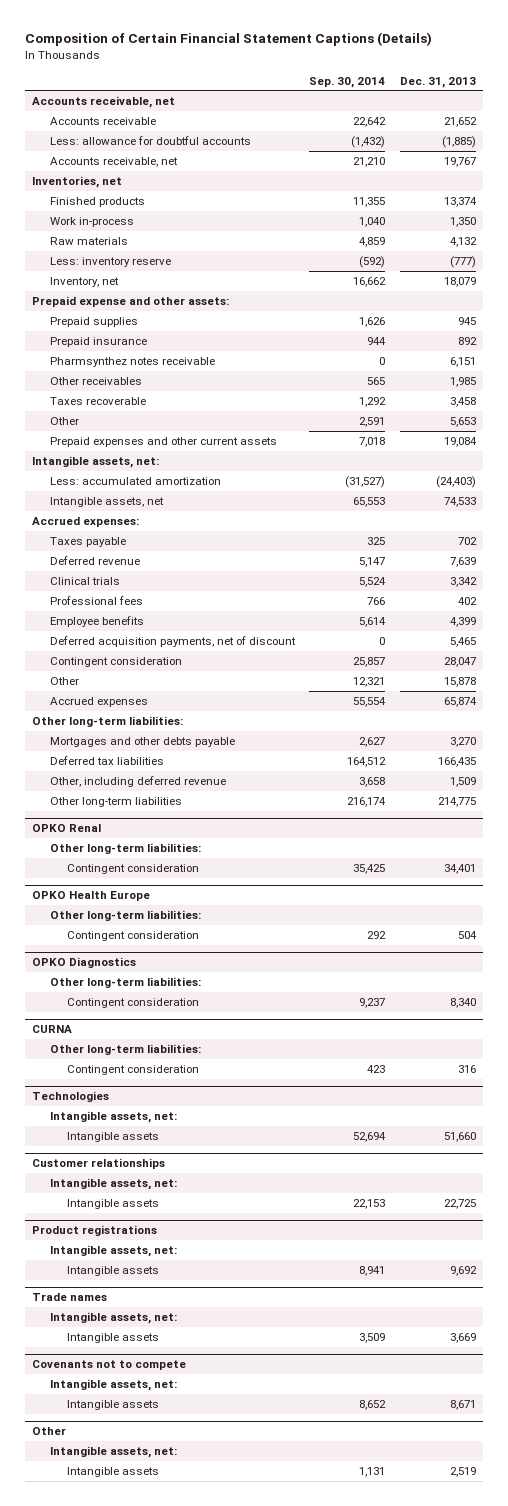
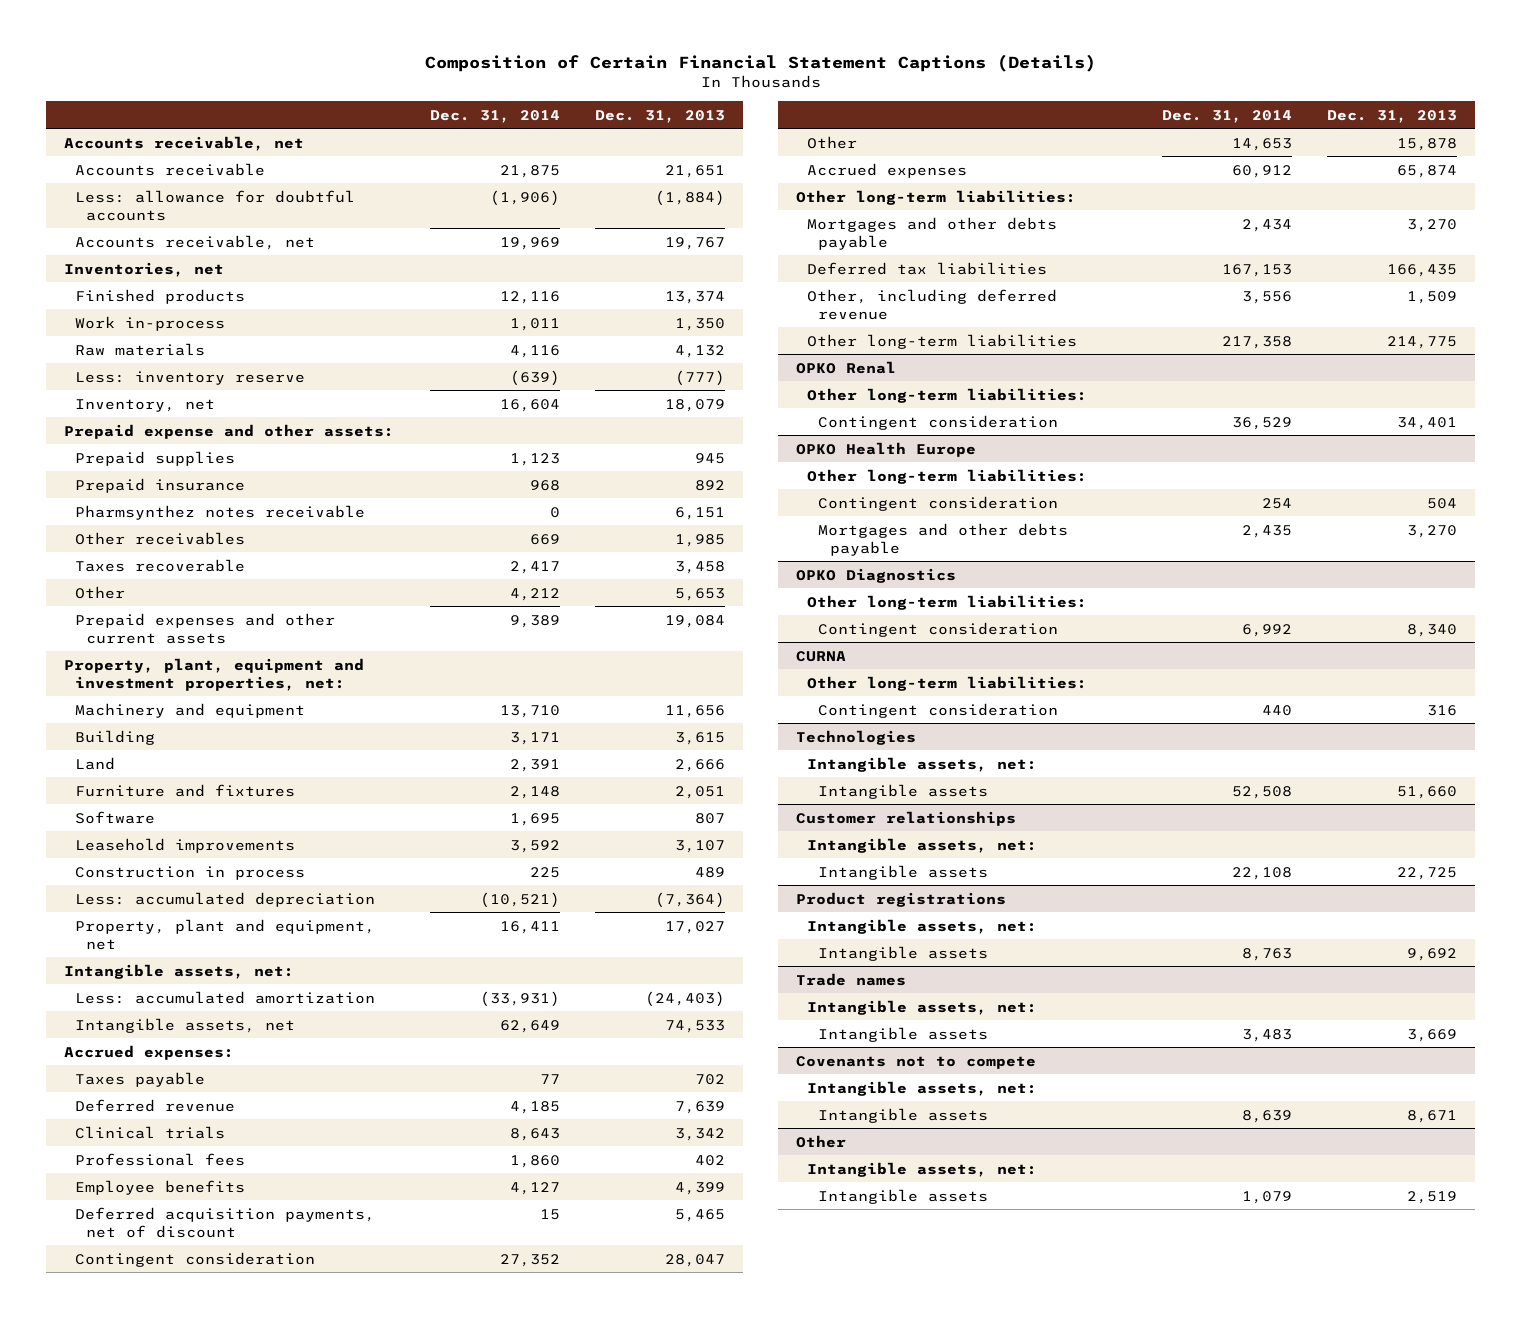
[309,76,386,88] Sep. 30, 2014 -> none
none -> [429,109,560,123] Dec. 31, 2014
[443,117,477,128] 21,652 -> [665,164,726,178] 21,651
[441,136,476,149] (1,885) -> [655,189,726,206] (1,884)
none -> [64,657,365,691] Property, plant, equipment and investment properties, net:
none -> [75,702,306,718] Machinery and equipment
none -> [75,729,156,745] Building
none -> [75,756,116,770] Land
none -> [75,783,296,797] Furniture and fixtures
none -> [75,810,156,824] Software
none -> [75,837,296,853] Leasehold improvements
none -> [75,865,306,880] Construction in process
none -> [75,891,376,907] Less: accumulated depreciation
none -> [75,918,376,950] Property, plant and equipment, net
none -> [818,522,1069,556] Mortgages and other debts payable

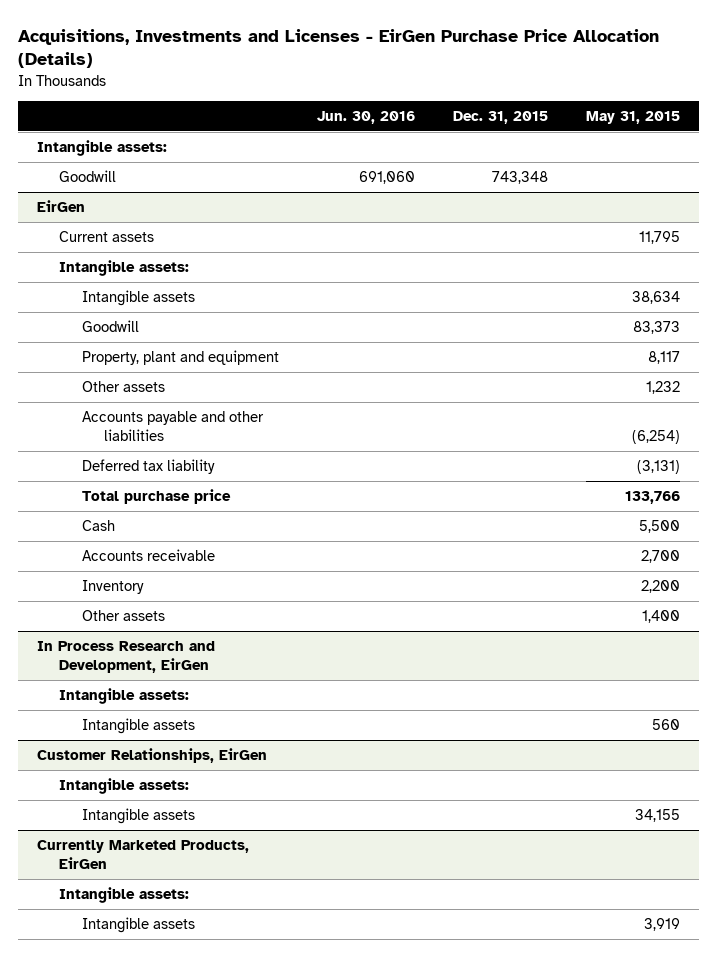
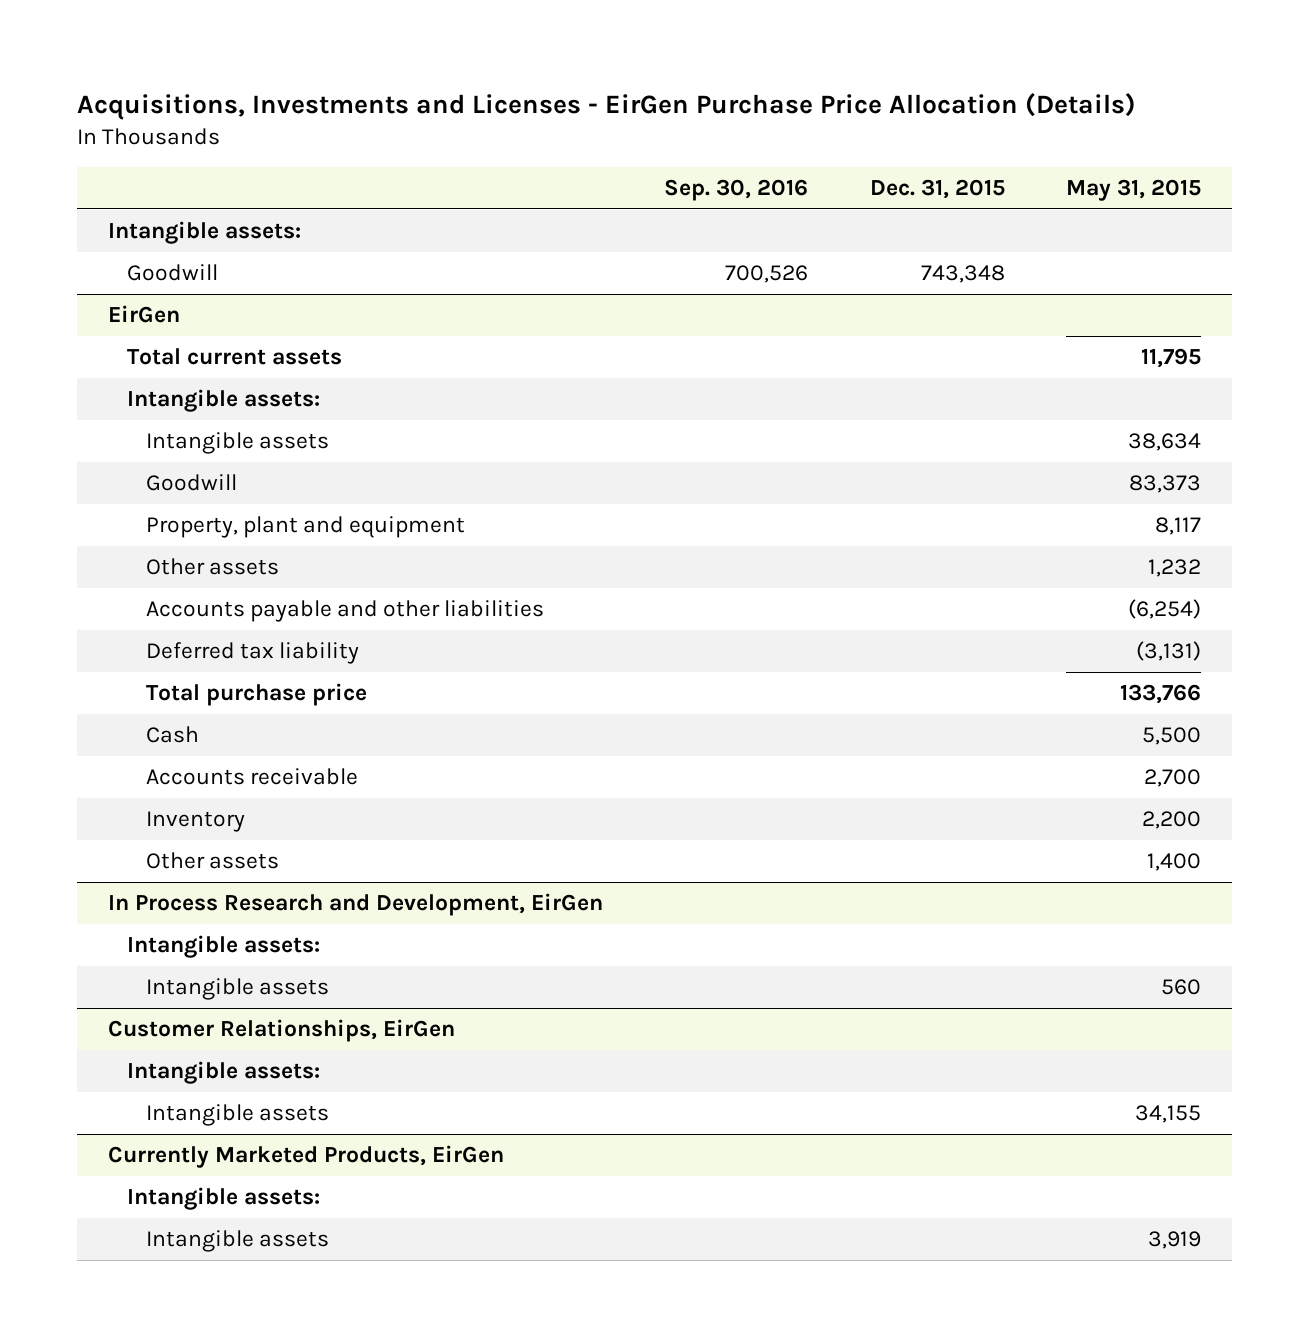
[316,110,415,124] Jun. 30, 2016 -> none
none -> [664,178,809,201] Sep. 30, 2016
[59,231,155,243] Current assets -> [127,348,343,366] Total current assets

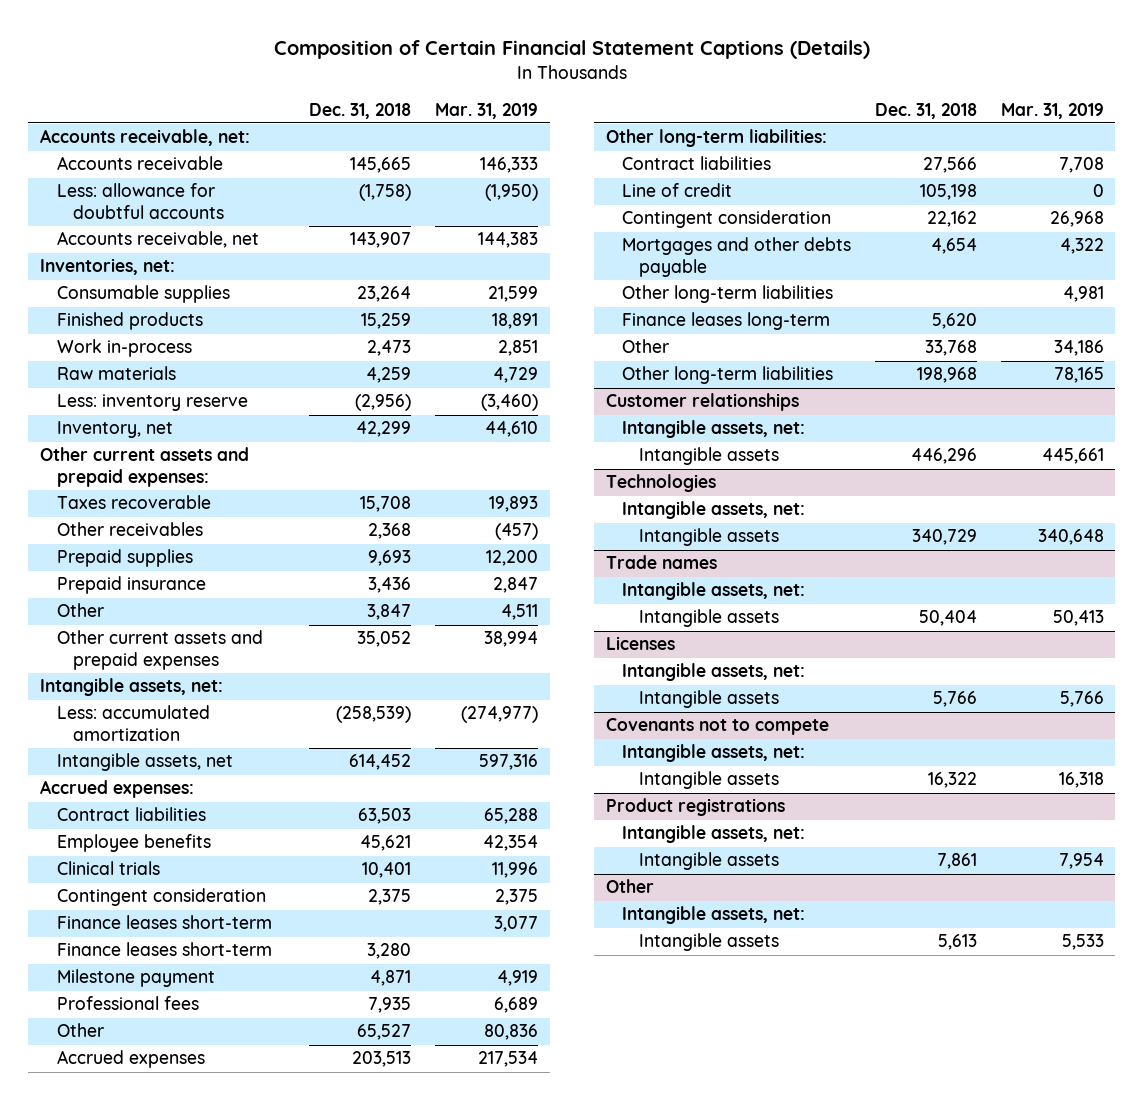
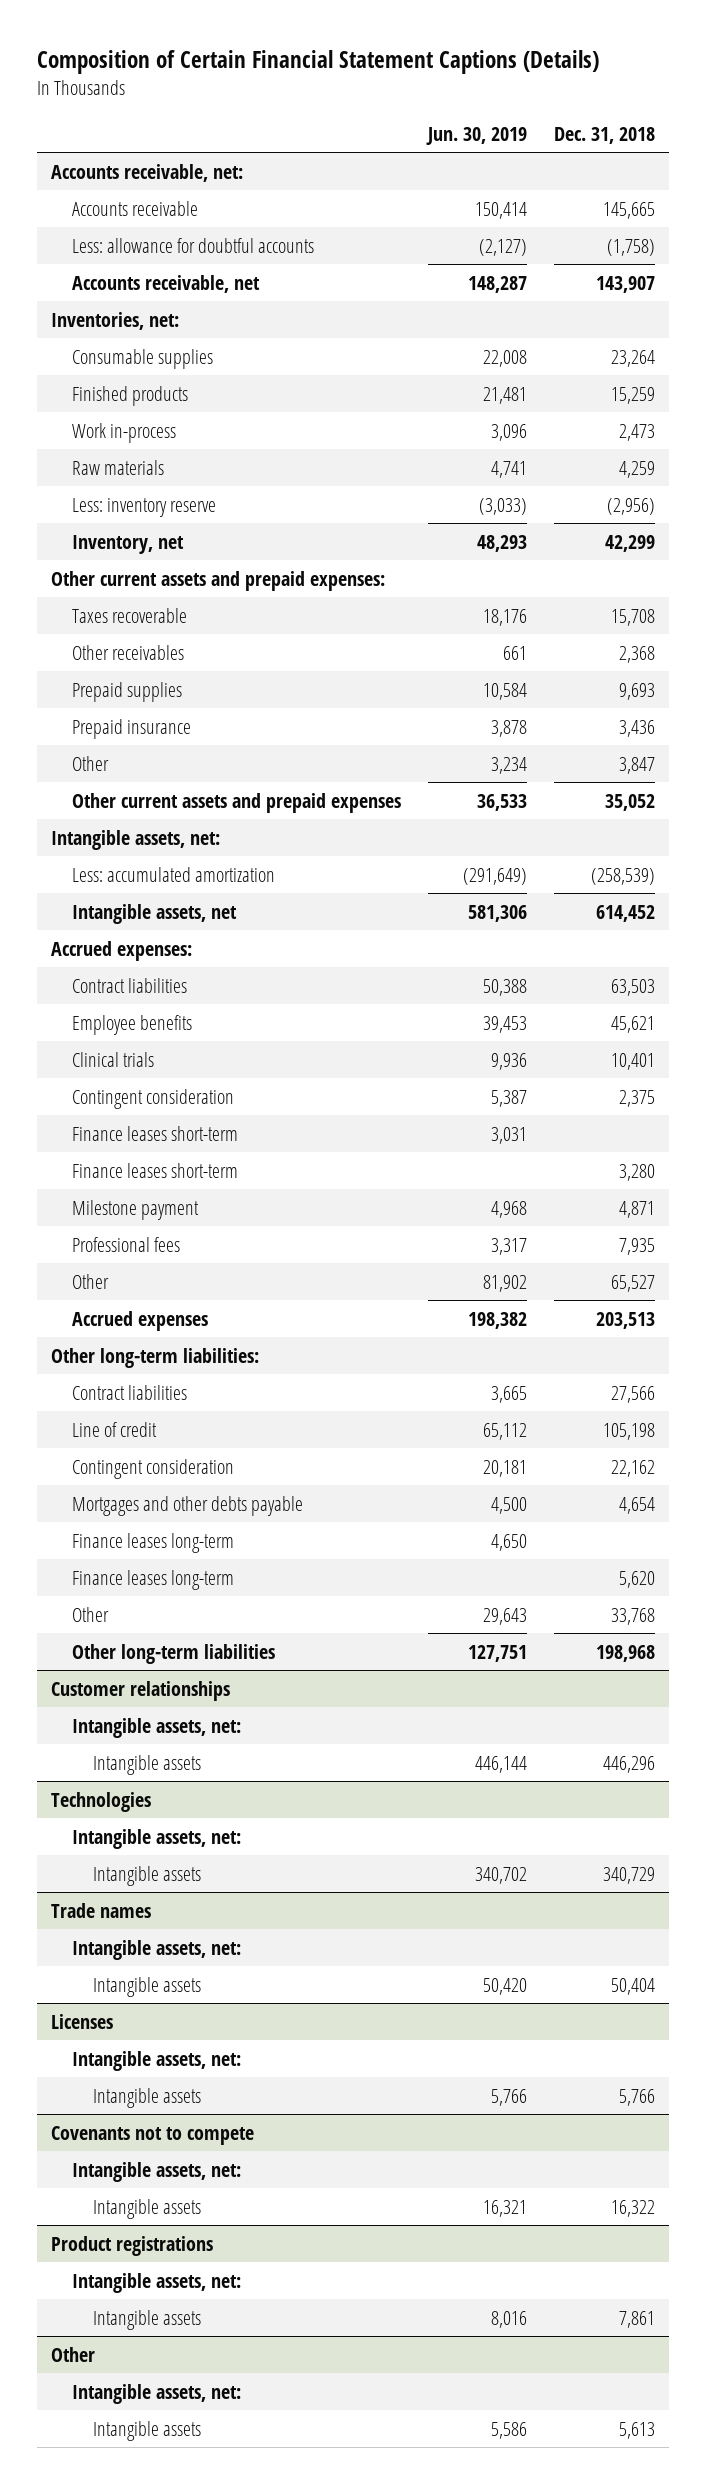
[435,102,539,119] Mar. 31, 2019 -> none
none -> [426,126,528,145] Jun. 30, 2019
[622,285,834,304] Other long-term liabilities -> [71,1532,234,1553] Finance leases long-term

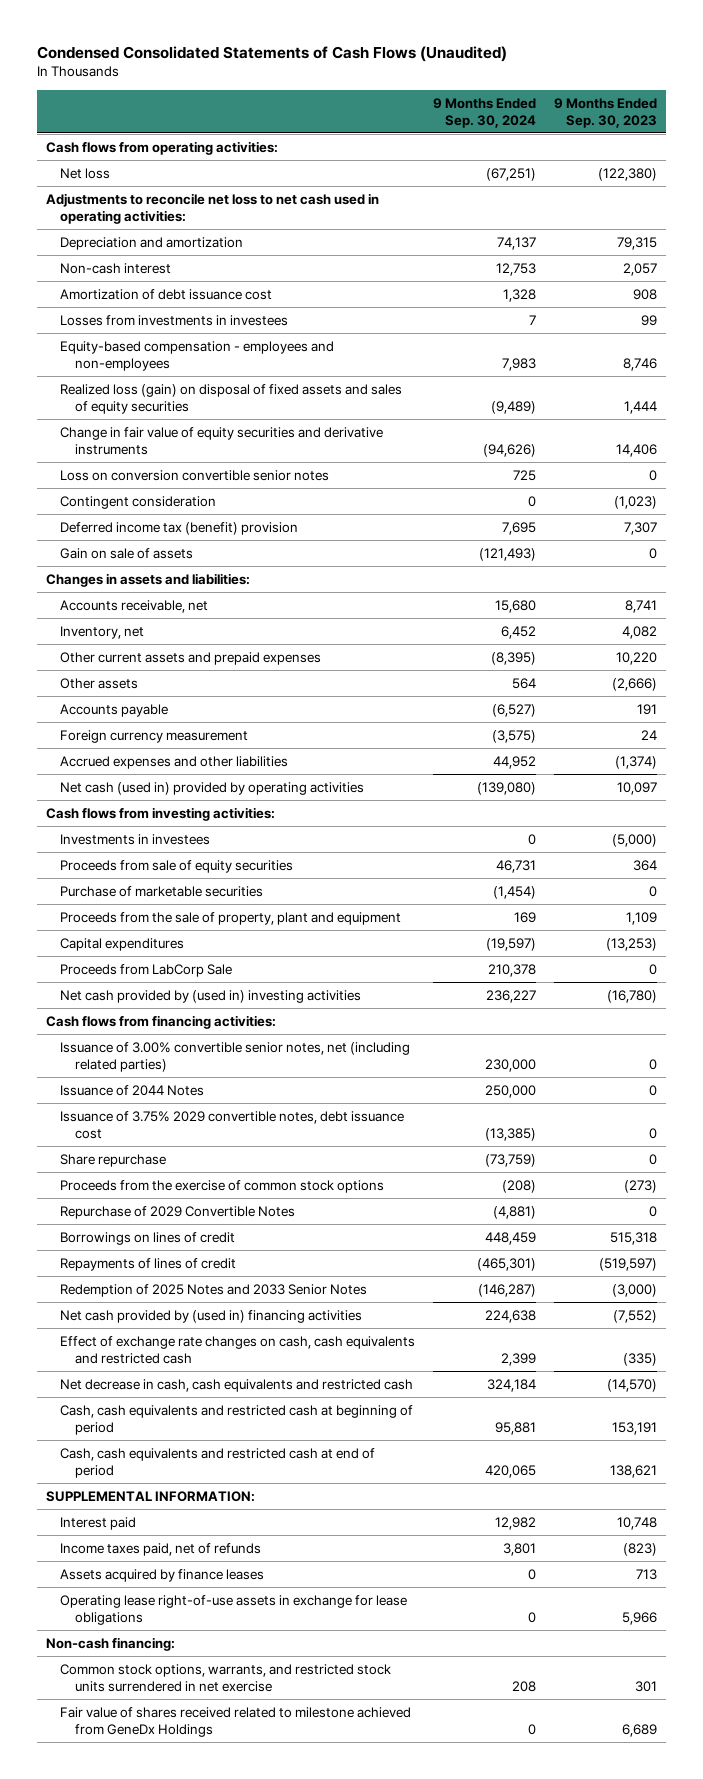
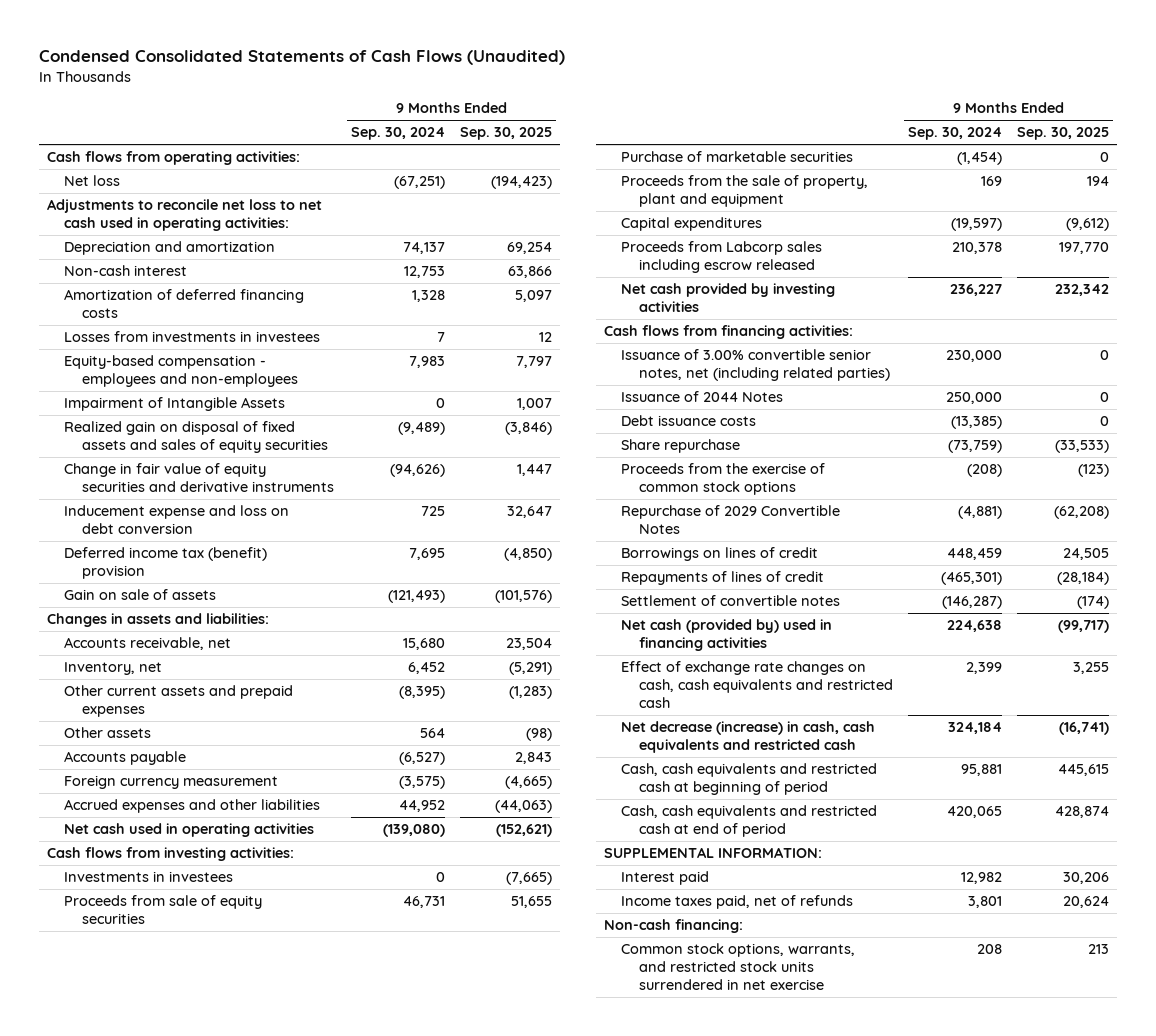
[553,98,657,128] 9 Months Ended Sep. 30, 2023 -> none
none -> [460,127,553,141] Sep. 30, 2025
[60,288,273,300] Amortization of debt issuance cost -> [64,289,305,319] Amortization of deferred financing costs
none -> [64,397,286,412] Impairment of Intangible Assets
[60,383,403,414] Realized loss (gain) on disposal of fixed assets and sales of equity securities -> [64,421,328,454] Realized gain on disposal of fixed assets and sales of equity securities
[60,495,217,509] Contingent consideration -> none
[60,469,330,481] Loss on conversion convertible senior notes -> [64,505,290,535] Inducement expense and loss on debt conversion
[60,781,365,795] Net cash (used in) provided by operating activities -> [64,823,315,838] Net cash used in operating activities
[60,963,233,977] Proceeds from LabCorp Sale -> [621,241,823,274] Proceeds from Labcorp sales including escrow released
[60,989,362,1003] Net cash provided by (used in) investing activities -> [621,283,836,313] Net cash provided by investing activities
[60,1110,405,1139] Issuance of 3.75% 2029 convertible notes, debt issuance cost -> [621,415,757,427] Debt issuance costs
[60,1283,368,1297] Redemption of 2025 Notes and 2033 Senior Notes -> [621,595,841,607] Settlement of convertible notes
[60,1309,363,1323] Net cash provided by (used in) financing activities -> [621,619,833,652] Net cash (provided by) used in financing activities
[60,1378,414,1392] Net decrease in cash, cash equivalents and restricted cash -> [621,721,876,754] Net decrease (increase) in cash, cash equivalents and restricted cash
[60,1568,265,1582] Assets acquired by finance leases -> none
[60,1594,408,1625] Operating lease right-of-use assets in exchange for lease obligations -> none
[60,1706,412,1737] Fair value of shares received related to milestone achieved from GeneDx Holdings -> none

